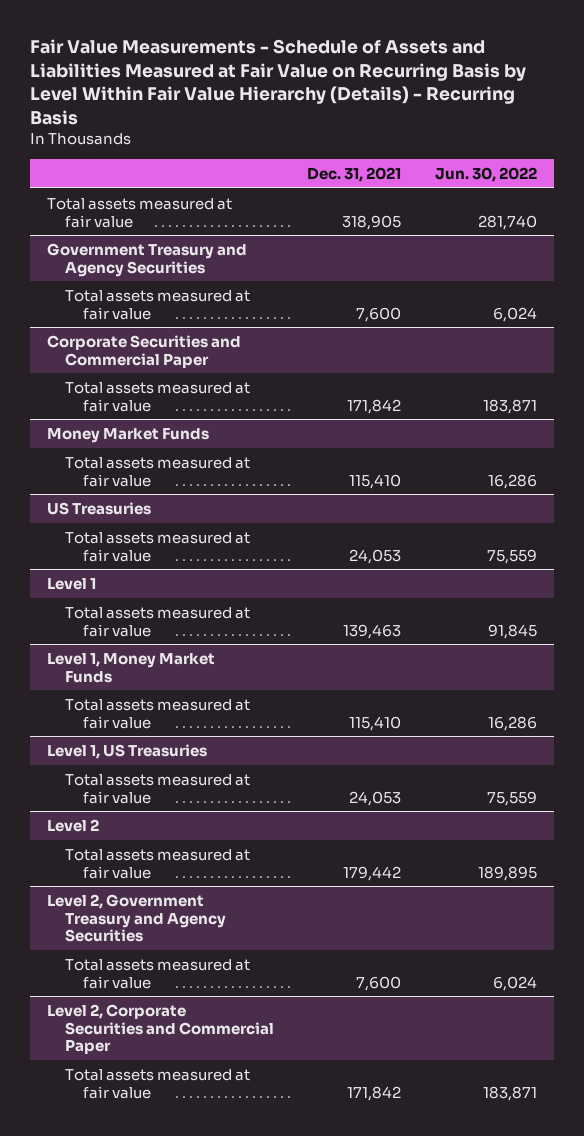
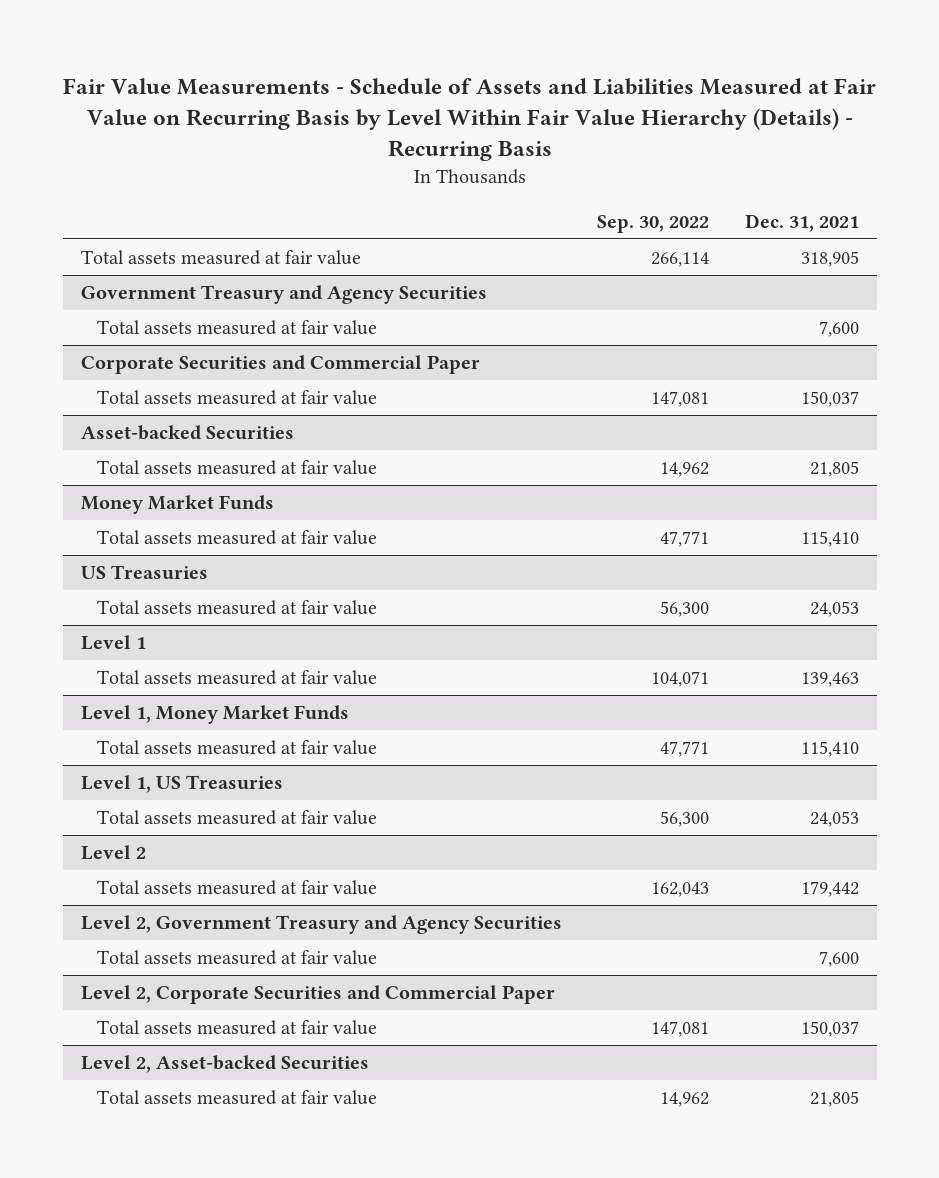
[435,166,538,182] Jun. 30, 2022 -> none
none -> [597,214,710,233] Sep. 30, 2022
[347,398,402,414] 171,842 -> [800,391,859,408] 150,037
none -> [80,425,294,441] Asset-backed Securities
none -> [97,460,378,476] Total assets measured at fair value
[347,1085,402,1101] 171,842 -> [800,1021,859,1038] 150,037
none -> [80,1055,369,1074] Level 2, Asset-backed Securities
none -> [97,1090,378,1106] Total assets measured at fair value

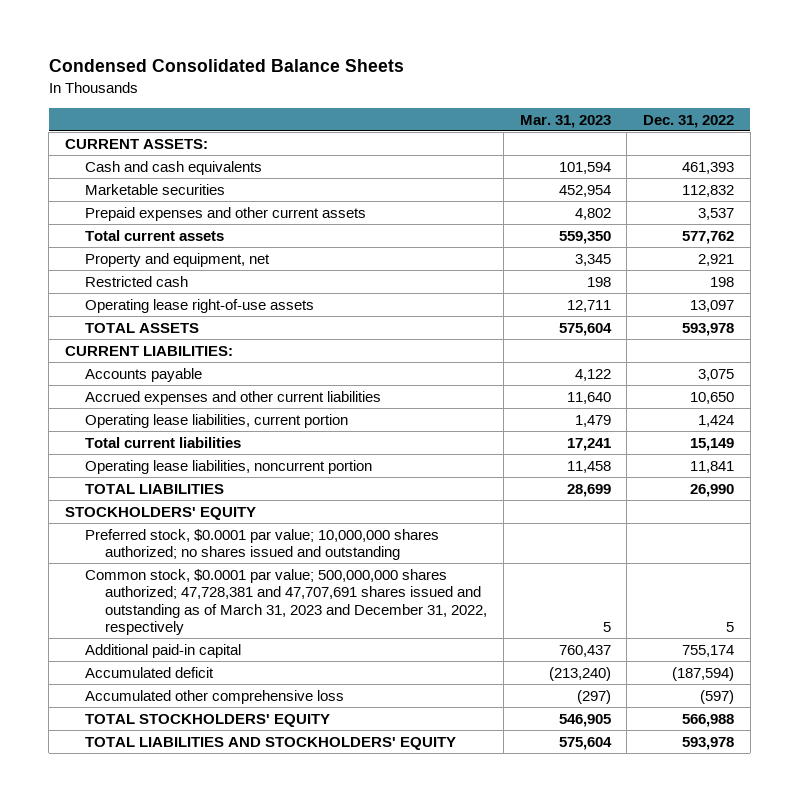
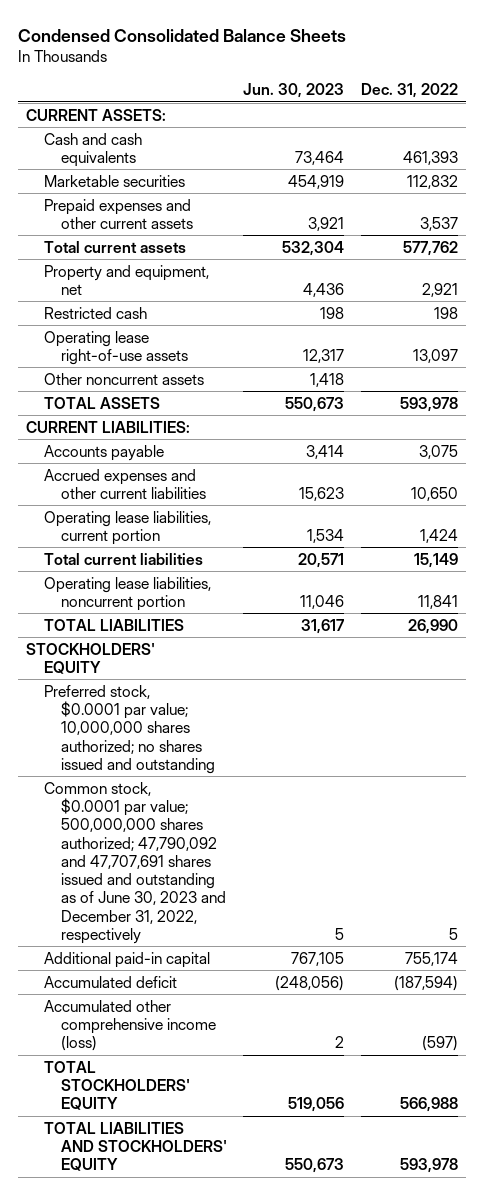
[519,114,611,128] Mar. 31, 2023 -> none
none -> [243,83,345,99] Jun. 30, 2023
none -> [43,372,204,385] Other noncurrent assets
[85,568,488,636] Common stock, $0.0001 par value; 500,000,000 shares authorized; 47,728,381 and 47,707,691 shares issued and outstanding as of March 31, 2023 and December 31, 2022, respectively -> [43,781,227,944] Common stock, $0.0001 par value; 500,000,000 shares authorized; 47,790,092 and 47,707,691 shares issued and outstanding as of June 30, 2023 and December 31, 2022, respectively
[85,689,345,704] Accumulated other comprehensive loss -> [43,999,217,1052] Accumulated other comprehensive income (loss)

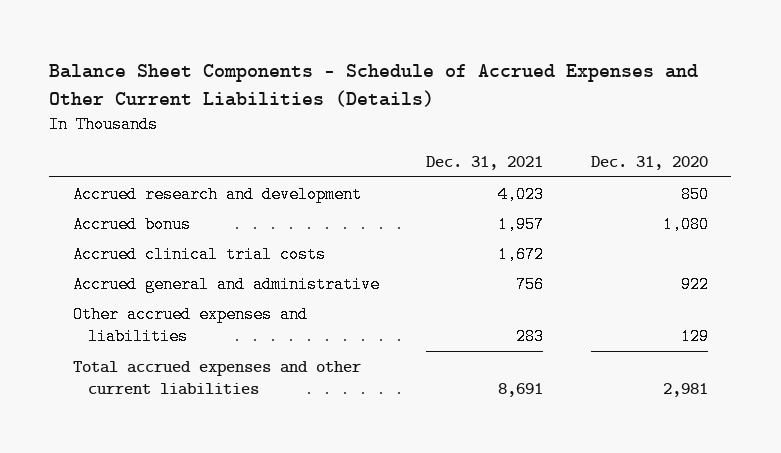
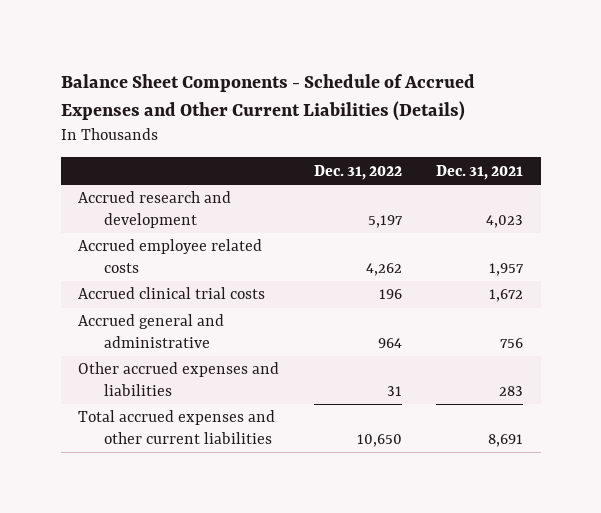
[590,156,708,171] Dec. 31, 2020 -> none
none -> [313,164,402,180] Dec. 31, 2022
[73,215,192,233] Accrued bonus -> [77,239,262,273] Accrued employee related costs

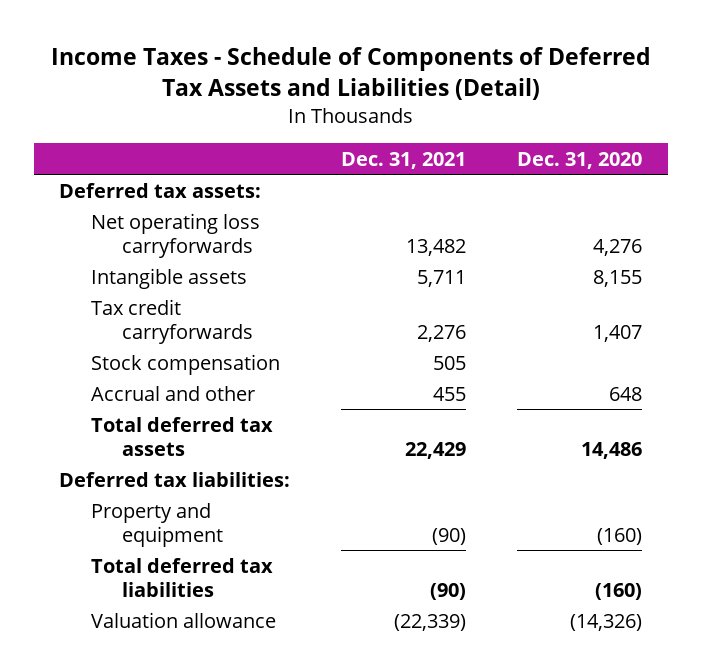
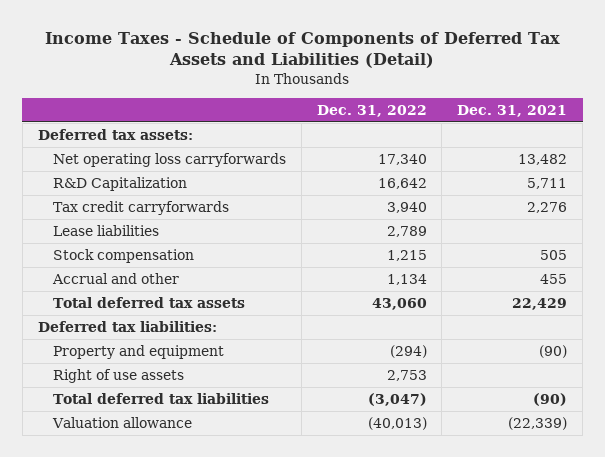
[517,152,643,170] Dec. 31, 2020 -> none
none -> [316,104,427,117] Dec. 31, 2022
[90,267,247,289] Intangible assets -> [52,176,187,191] R&D Capitalization
none -> [52,224,159,236] Lease liabilities
none -> [52,368,184,383] Right of use assets

